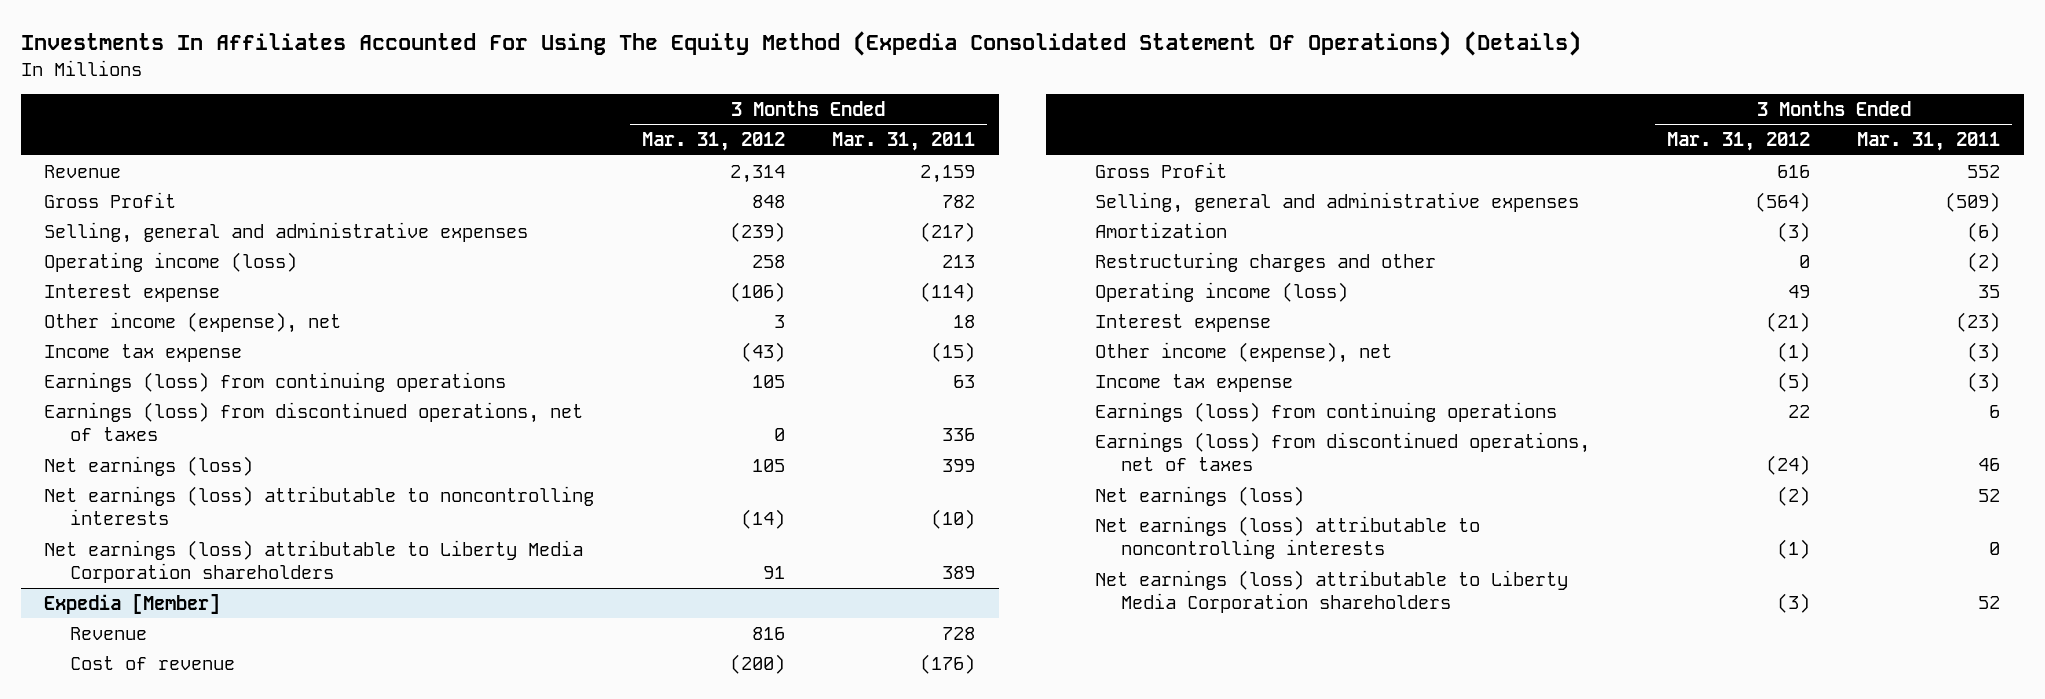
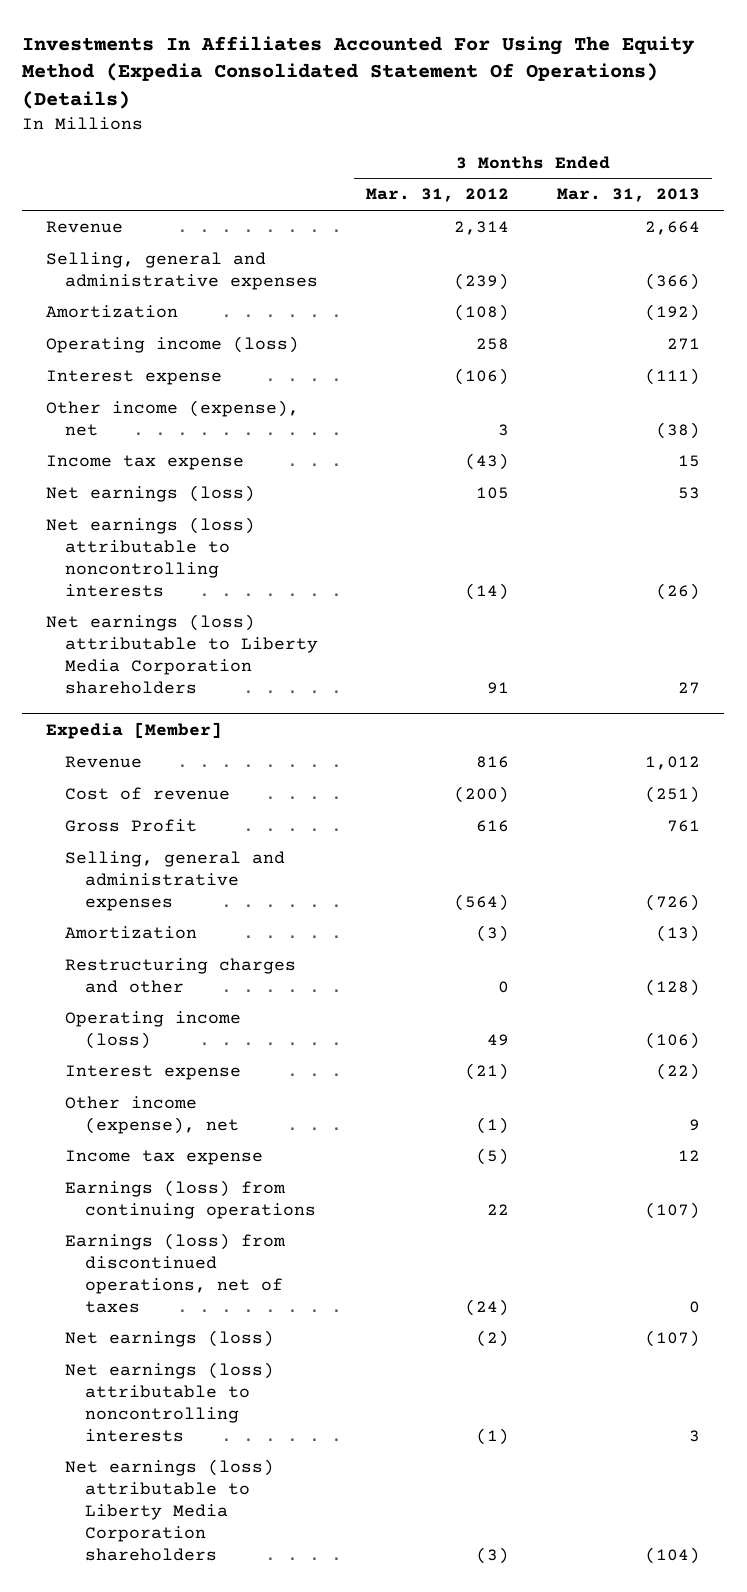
[832,132,976,152] Mar. 31, 2011 -> none
none -> [557,188,701,203] Mar. 31, 2013
[44,191,177,208] Gross Profit -> none
none -> [46,304,179,318] Amortization
[44,371,507,392] Earnings (loss) from continuing operations -> none
[44,401,584,442] Earnings (loss) from discontinued operations, net of taxes -> none

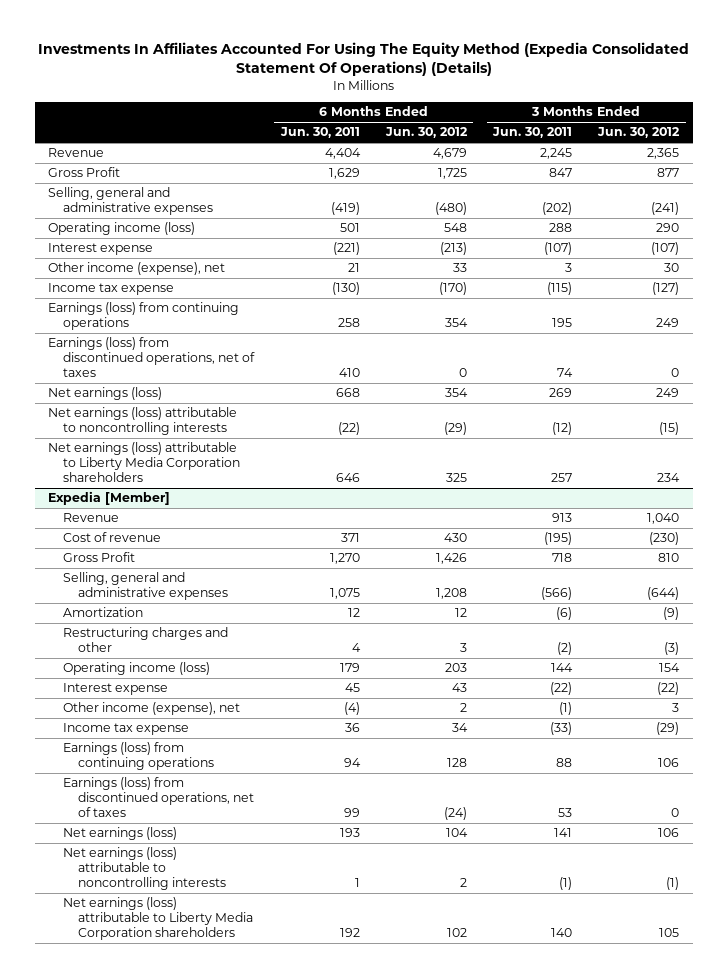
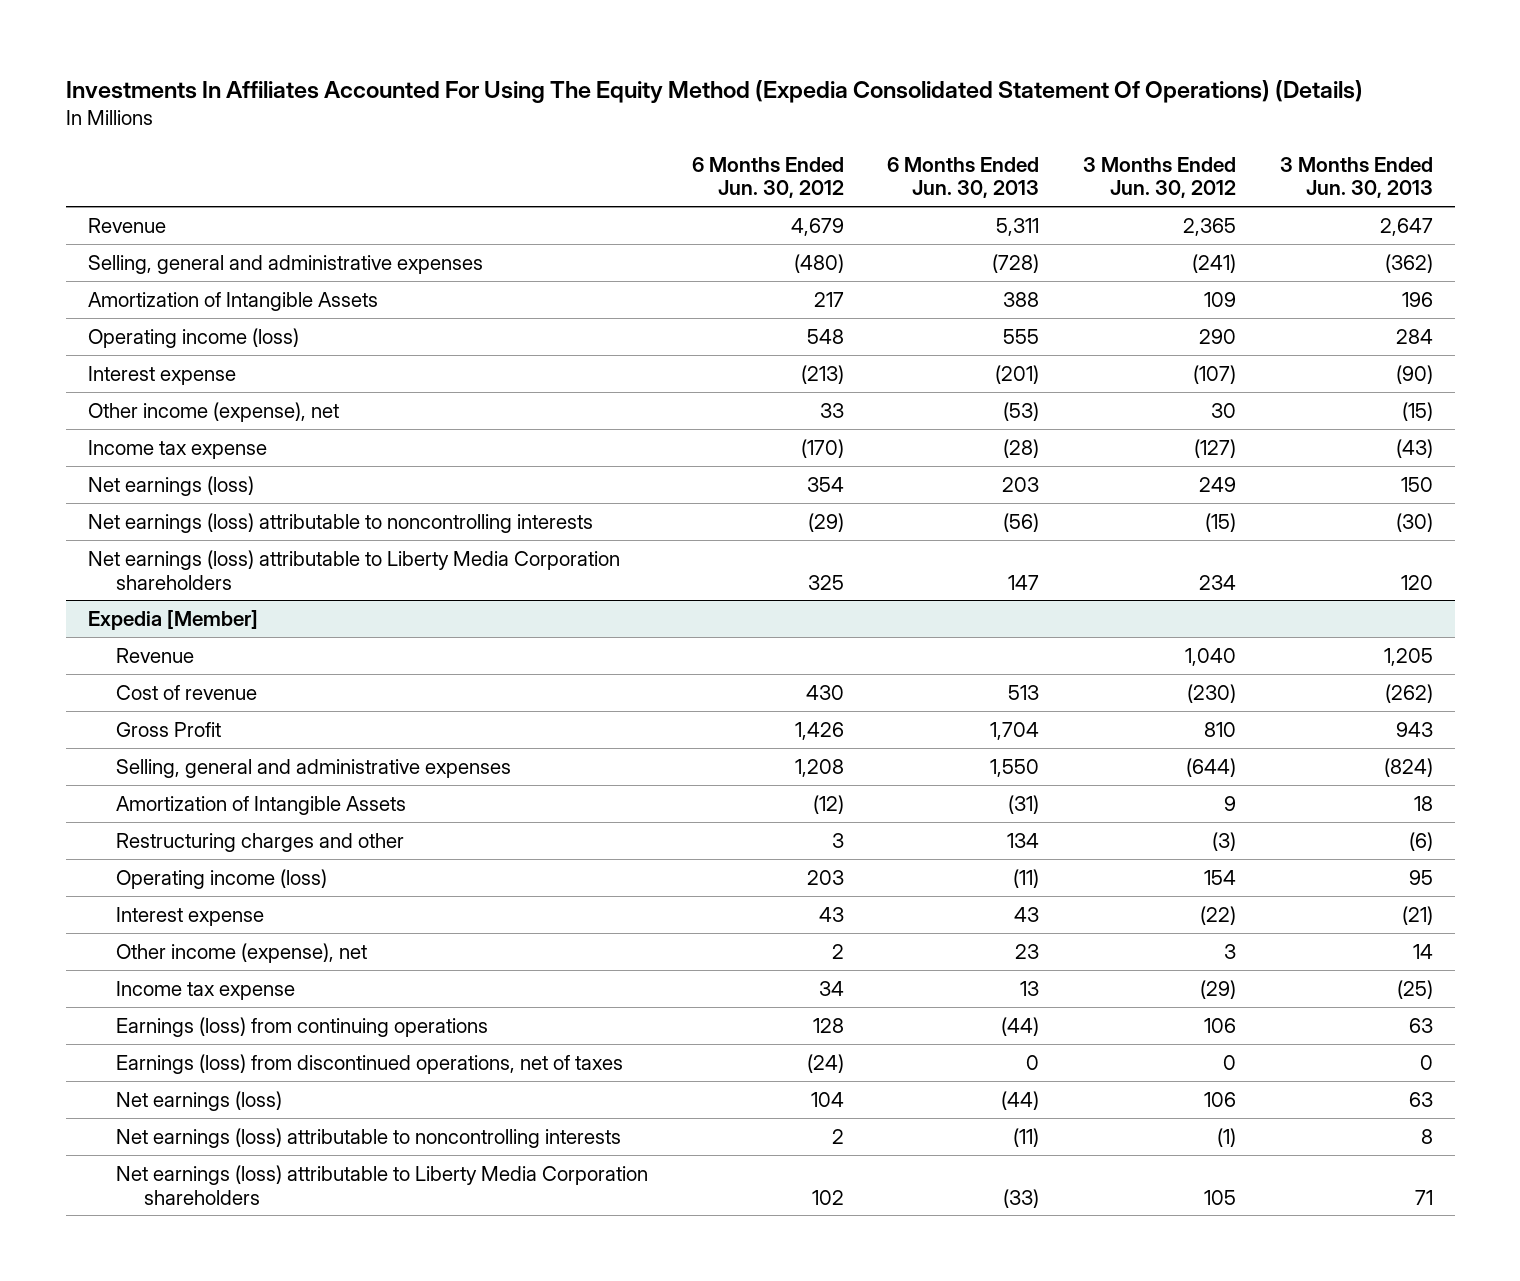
[279,127,360,139] Jun. 30, 2011 -> none
[492,127,573,139] Jun. 30, 2011 -> none
none -> [887,156,1040,199] 6 Months Ended Jun. 30, 2013
none -> [1279,156,1433,199] 3 Months Ended Jun. 30, 2013
[48,167,121,178] Gross Profit -> none
none -> [87,291,378,311] Amortization of Intangible Assets
[48,302,240,331] Earnings (loss) from continuing operations -> none
[48,337,256,377] Earnings (loss) from discontinued operations, net of taxes -> none
[63,607,144,618] Amortization -> [115,795,406,815] Amortization of Intangible Assets
[454,608,467,618] 12 -> [812,794,844,814] (12)
[663,607,680,621] (9) -> [1224,795,1237,811] 9

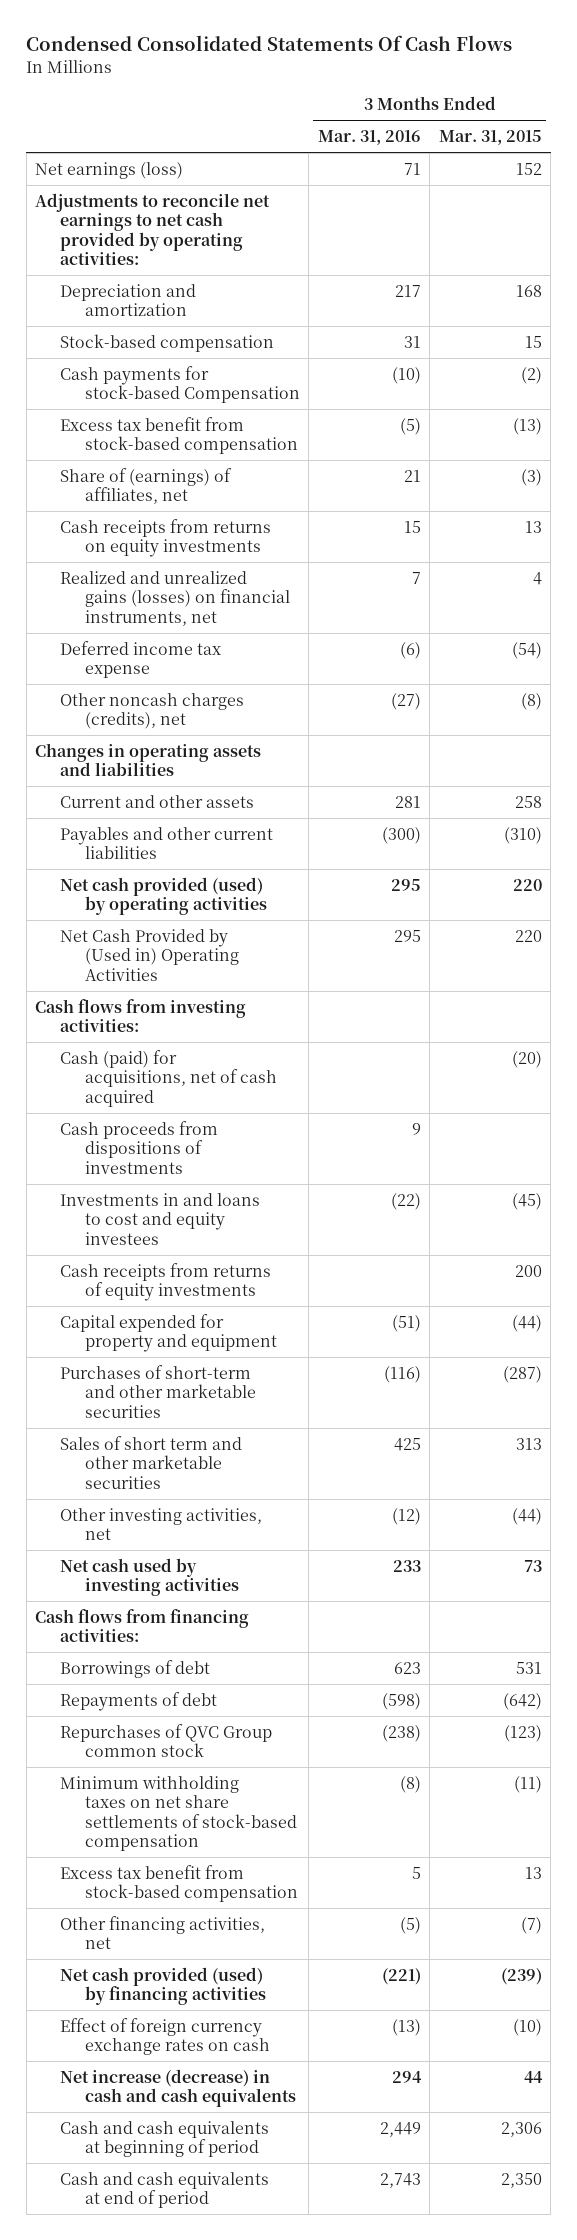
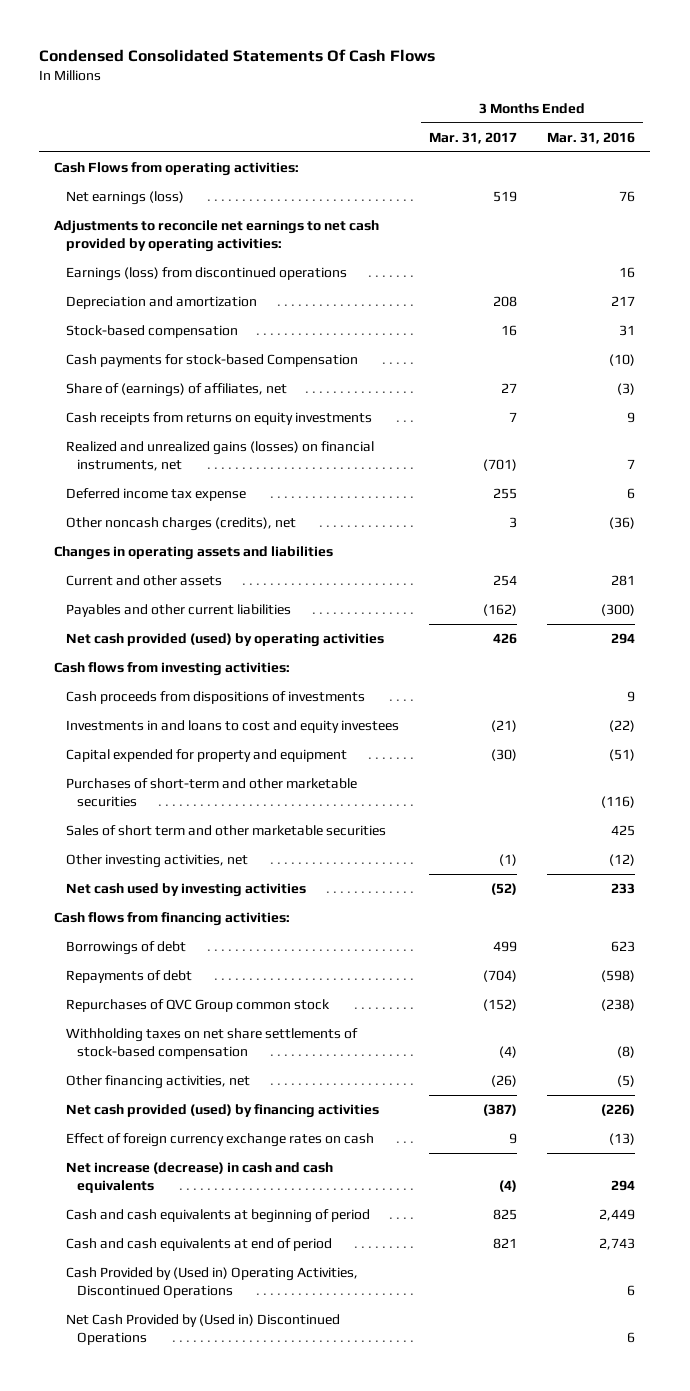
[438,130,542,146] Mar. 31, 2015 -> none
none -> [428,131,517,144] Mar. 31, 2017
none -> [54,161,300,176] Cash Flows from operating activities:
[403,162,421,175] 71 -> [619,190,636,202] 76
none -> [65,266,347,281] Earnings (loss) from discontinued operations
[59,416,298,455] Excess tax benefit from stock-based compensation -> none
[403,469,421,482] 21 -> [617,382,636,395] (3)
[403,520,421,533] 15 -> [627,411,636,423] 9
[399,641,421,659] (6) -> [627,487,636,499] 6
[390,692,421,710] (27) -> [609,516,636,529] (36)
[59,928,239,981] Net Cash Provided by (Used in) Operating Activities -> none
[390,878,421,891] 295 -> [611,632,636,644] 294
[59,1049,277,1107] Cash (paid) for acquisitions, net of cash acquired -> none
[59,1262,271,1302] Cash receipts from returns of equity investments -> none
[59,1864,298,1903] Excess tax benefit from stock-based compensation -> none
[59,1775,297,1852] Minimum withholding taxes on net share settlements of stock-based compensation -> [65,1027,358,1059] Withholding taxes on net share settlements of stock-based compensation
[381,1967,421,1985] (221) -> [601,1103,636,1116] (226)
none -> [65,1266,358,1298] Cash Provided by (Used in) Operating Activities, Discontinued Operations
none -> [65,1313,340,1345] Net Cash Provided by (Used in) Discontinued Operations

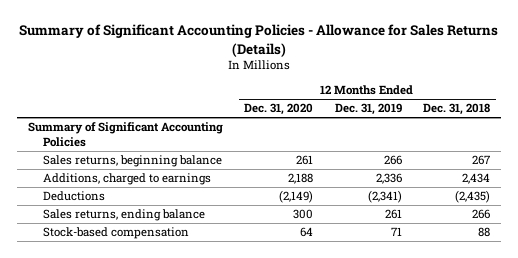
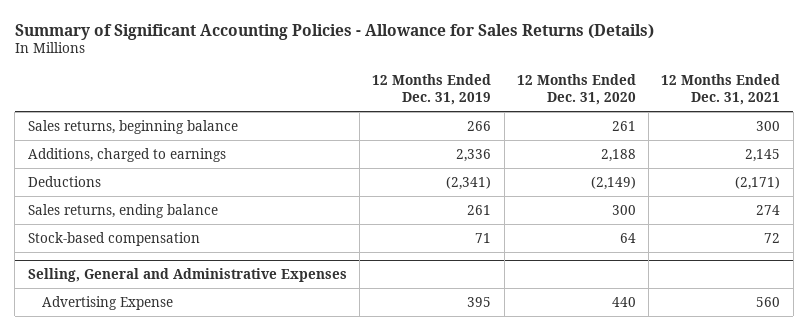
[423,103,491,116] Dec. 31, 2018 -> none
none -> [661,74,781,106] 12 Months Ended Dec. 31, 2021
[27,122,223,148] Summary of Significant Accounting Policies -> none
none -> [27,268,347,283] Selling, General and Administrative Expenses
none -> [41,295,173,310] Advertising Expense

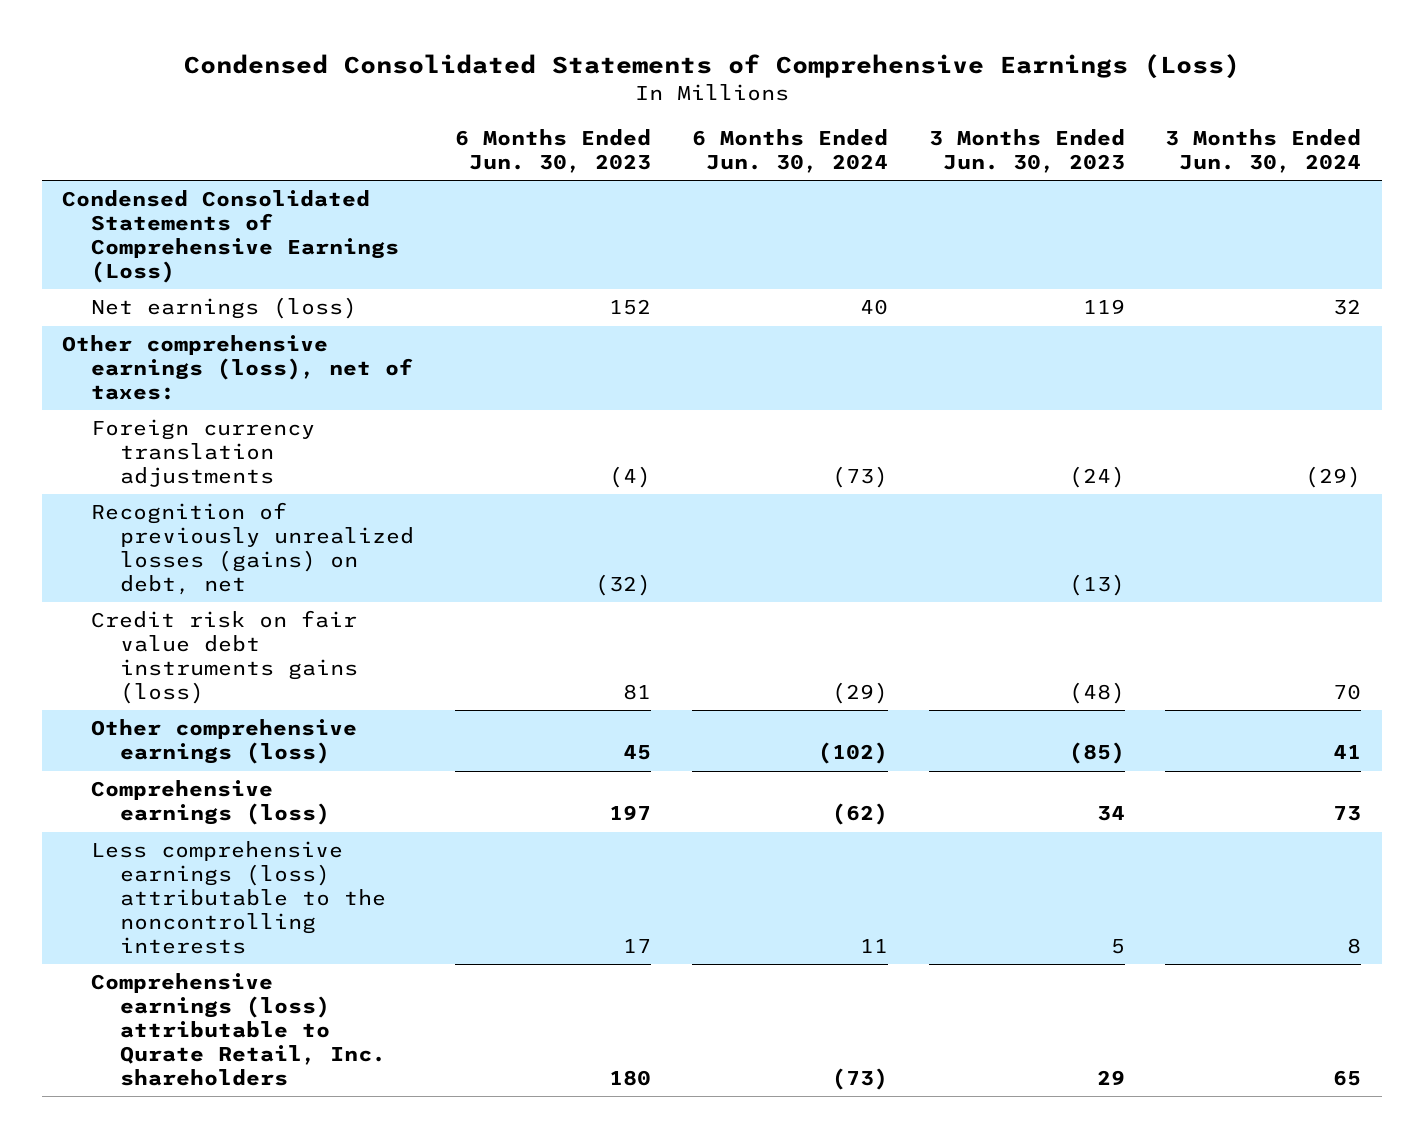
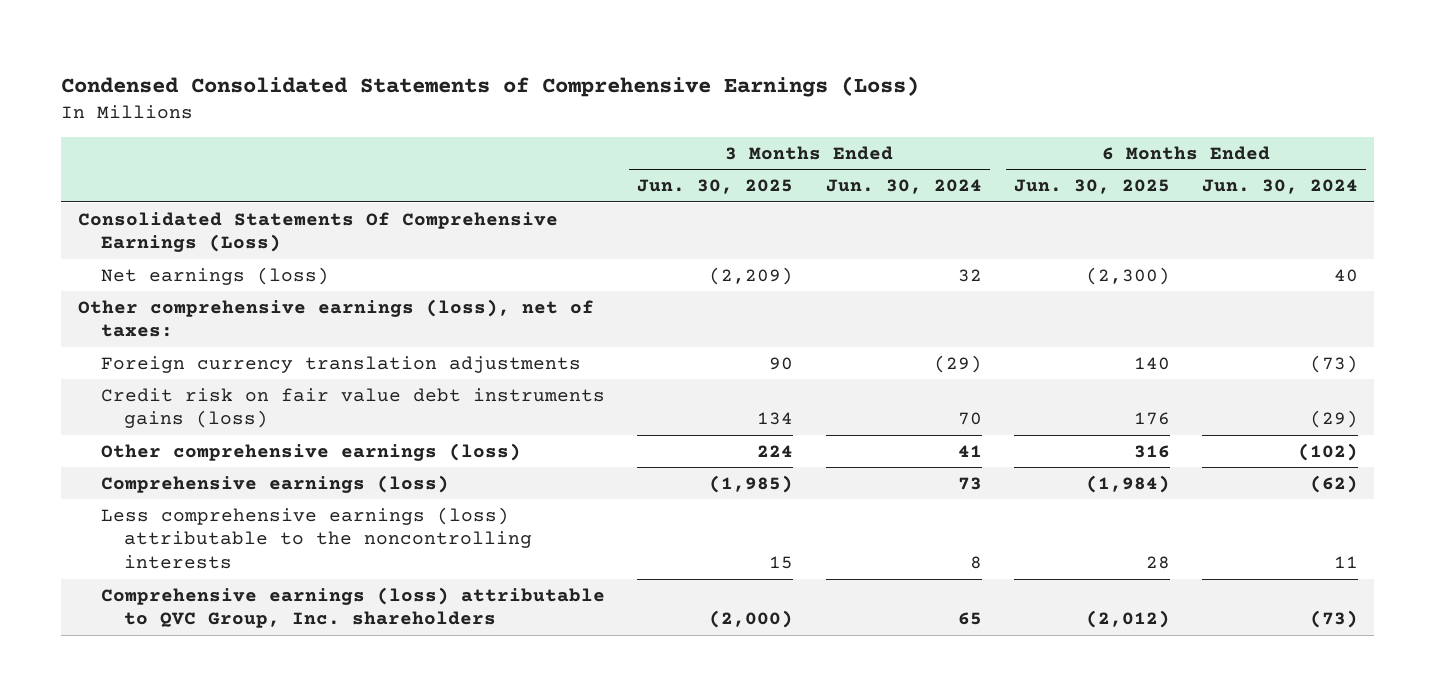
[455,128,652,173] 6 Months Ended Jun. 30, 2023 -> none
[928,128,1125,173] 3 Months Ended Jun. 30, 2023 -> none
none -> [637,179,794,195] Jun. 30, 2025
none -> [1013,179,1170,195] Jun. 30, 2025
[62,190,400,283] Condensed Consolidated Statements of Comprehensive Earnings (Loss) -> [77,211,558,253] Consolidated Statements Of Comprehensive Earnings (Loss)
[91,502,415,595] Recognition of previously unrealized losses (gains) on debt, net -> none
[91,973,387,1086] Comprehensive earnings (loss) attributable to Qurate Retail, Inc. shareholders -> [101,586,606,629] Comprehensive earnings (loss) attributable to QVC Group, Inc. shareholders

